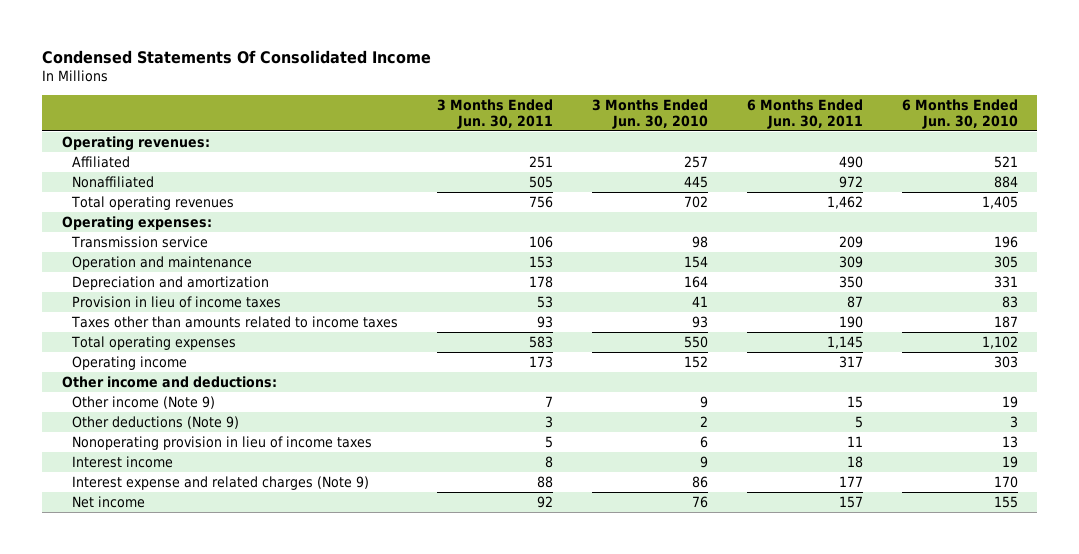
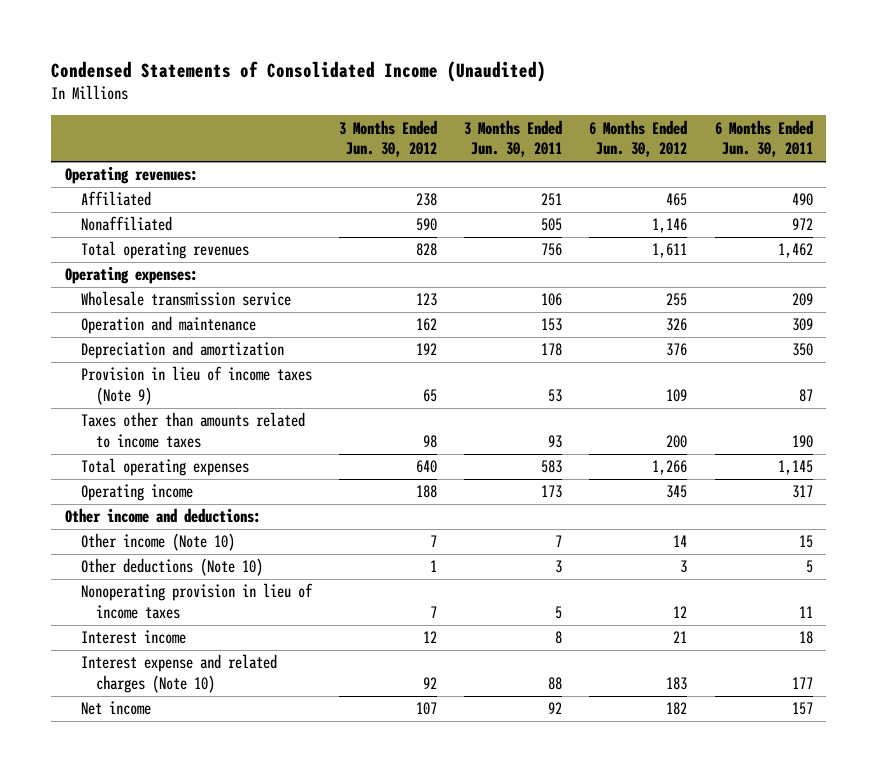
[42,50,432,65] Condensed Statements Of Consolidated Income -> [51,60,547,82] Condensed Statements of Consolidated Income (Unaudited)
[591,98,708,129] 3 Months Ended Jun. 30, 2010 -> none
[901,98,1018,129] 6 Months Ended Jun. 30, 2010 -> none
none -> [338,119,437,158] 3 Months Ended Jun. 30, 2012
none -> [589,119,688,158] 6 Months Ended Jun. 30, 2012
[71,235,209,248] Transmission service -> [80,291,291,307] Wholesale transmission service
[72,295,282,308] Provision in lieu of income taxes -> [80,366,312,405] Provision in lieu of income taxes (Note 9)
[72,395,216,409] Other income (Note 9) -> [80,533,235,552] Other income (Note 10)
[72,415,240,429] Other deductions (Note 9) -> [80,558,263,577] Other deductions (Note 10)
[72,475,370,490] Interest expense and related charges (Note 9) -> [80,654,277,693] Interest expense and related charges (Note 10)

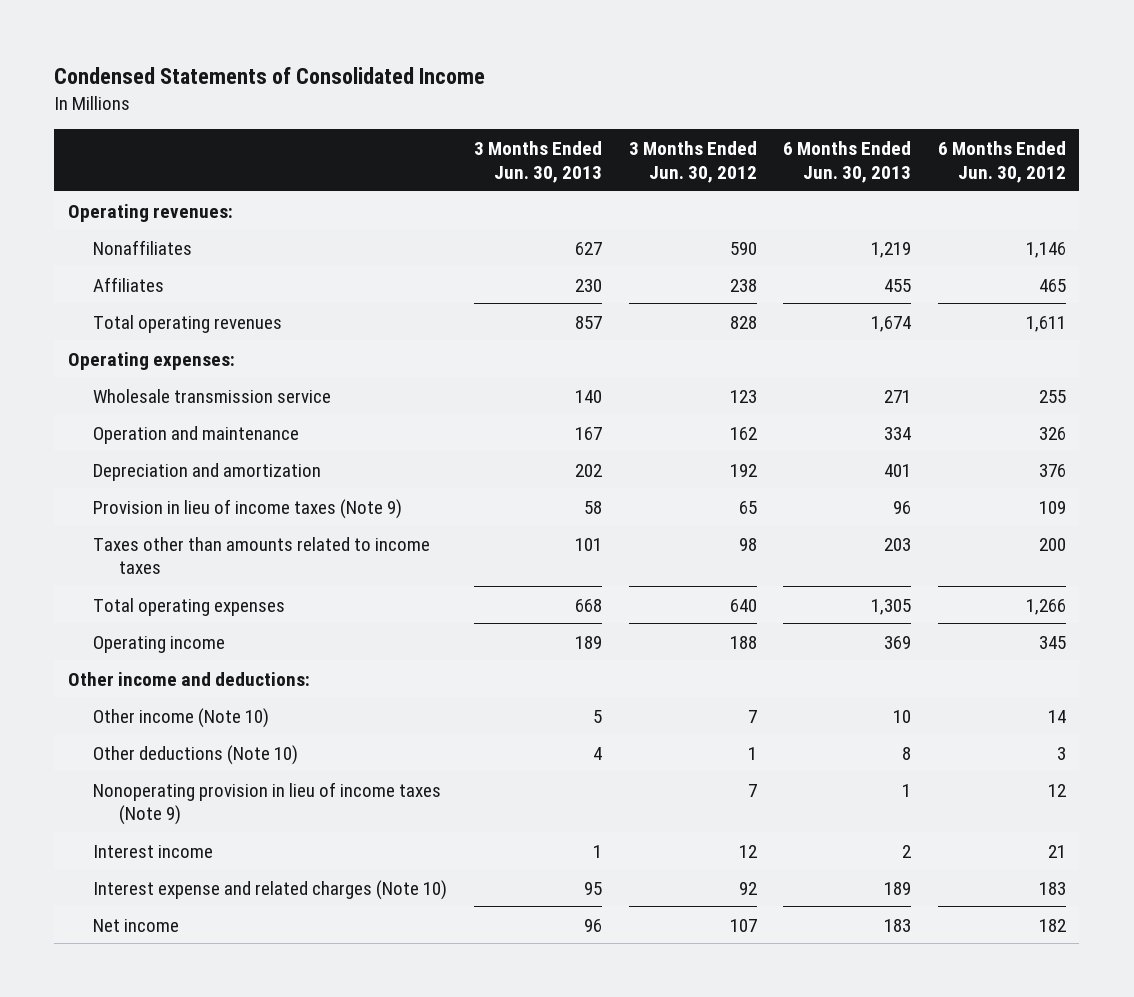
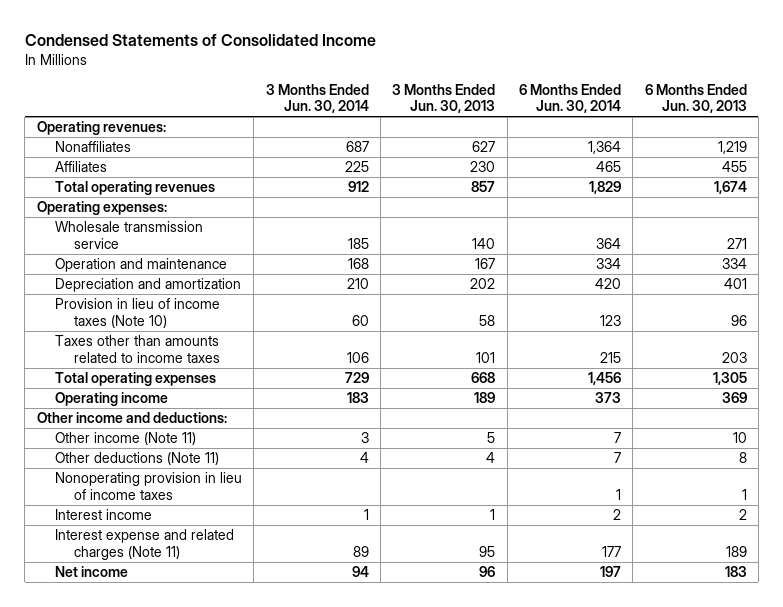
[628,141,757,183] 3 Months Ended Jun. 30, 2012 -> none
[937,141,1066,183] 6 Months Ended Jun. 30, 2012 -> none
none -> [265,83,369,114] 3 Months Ended Jun. 30, 2014
none -> [518,83,621,114] 6 Months Ended Jun. 30, 2014
[93,498,403,519] Provision in lieu of income taxes (Note 9) -> [55,298,221,328] Provision in lieu of income taxes (Note 10)
[93,707,270,728] Other income (Note 10) -> [55,432,197,446] Other income (Note 11)
[93,744,299,765] Other deductions (Note 10) -> [55,452,220,466] Other deductions (Note 11)
[93,781,442,826] Nonoperating provision in lieu of income taxes (Note 9) -> [55,472,243,500] Nonoperating provision in lieu of income taxes
[93,879,448,900] Interest expense and related charges (Note 10) -> [55,529,235,560] Interest expense and related charges (Note 11)

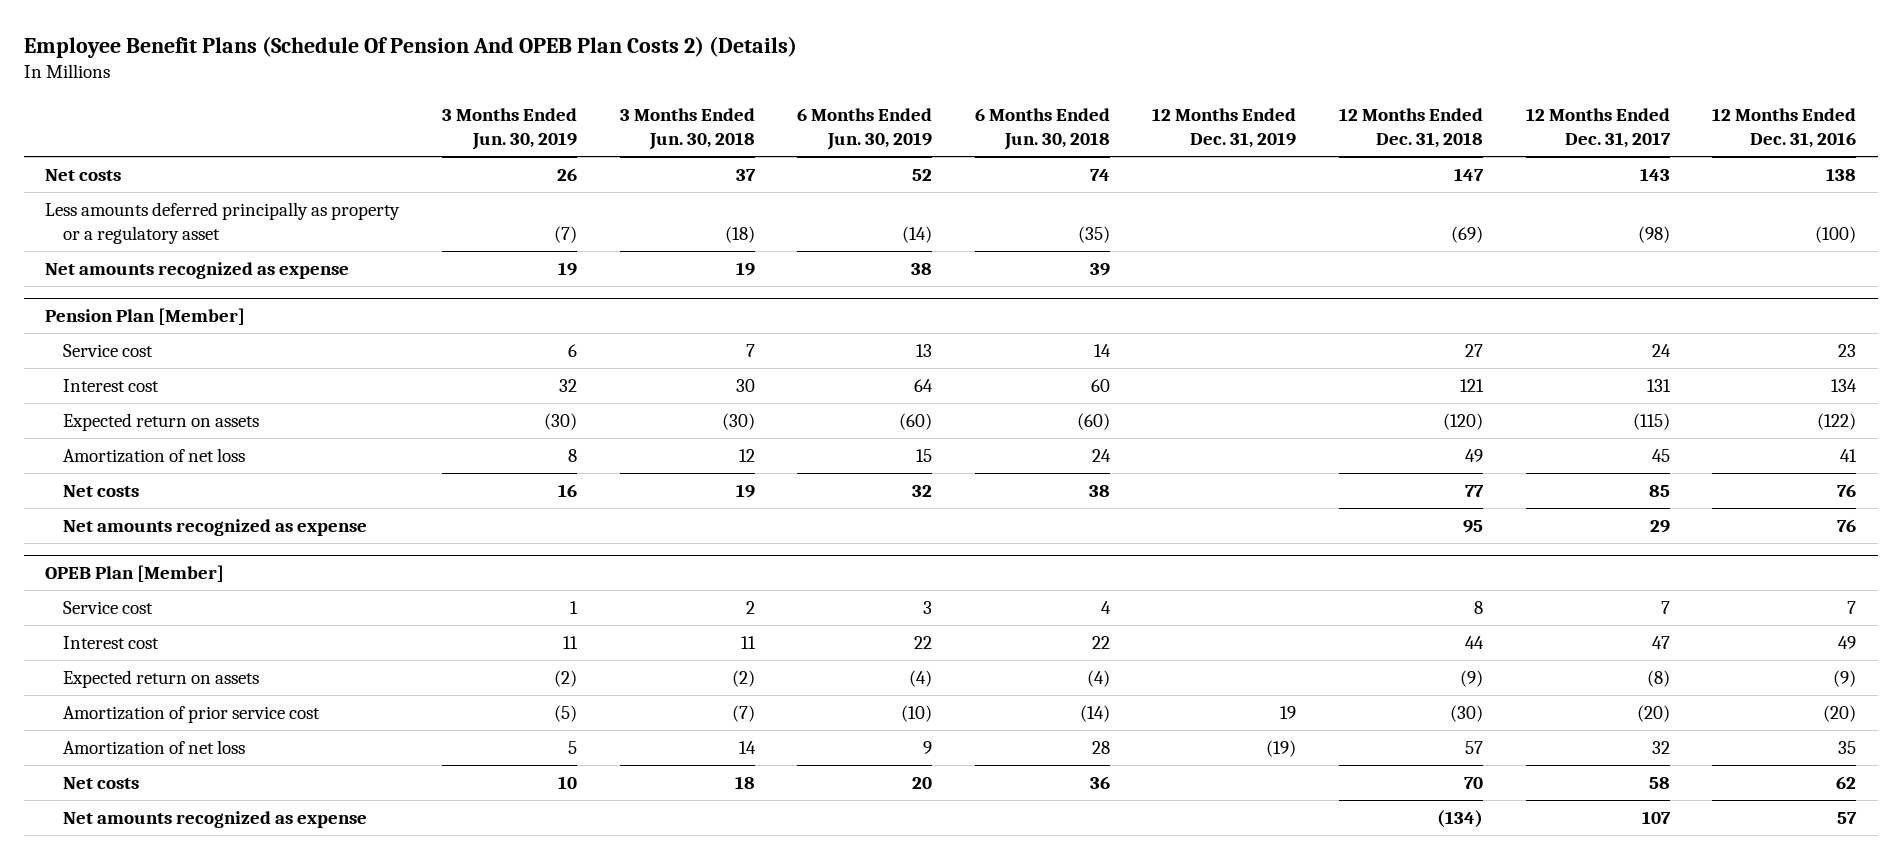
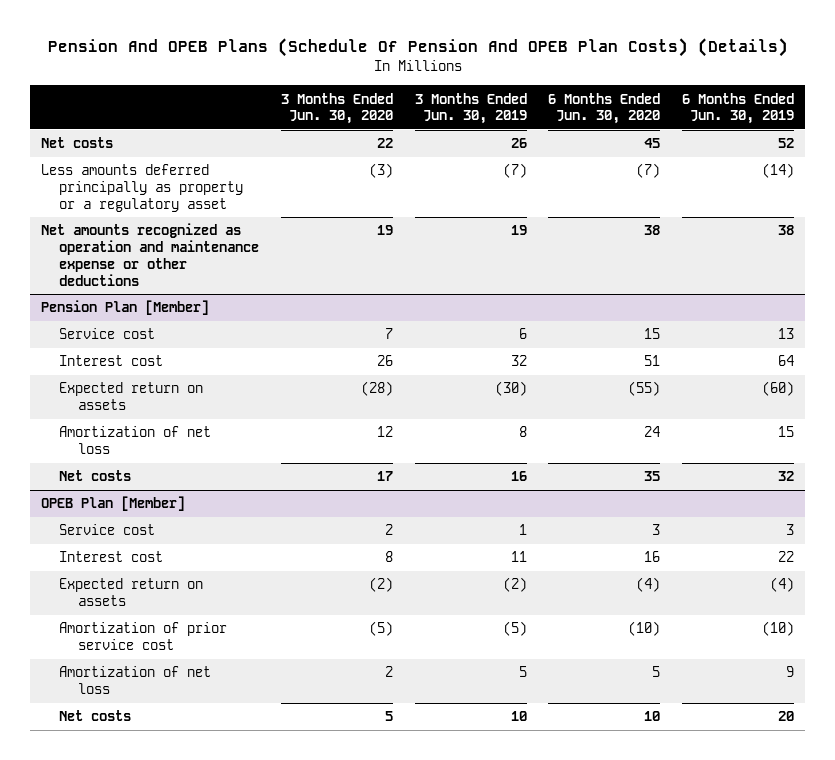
[24,36,798,59] Employee Benefit Plans (Schedule Of Pension And OPEB Plan Costs 2) (Details) -> [47,38,788,58] Pension And OPEB Plans (Schedule Of Pension And OPEB Plan Costs) (Details)
[619,107,755,151] 3 Months Ended Jun. 30, 2018 -> none
[974,107,1110,151] 6 Months Ended Jun. 30, 2018 -> none
[1152,107,1297,149] 12 Months Ended Dec. 31, 2019 -> none
[1339,107,1484,149] 12 Months Ended Dec. 31, 2018 -> none
[1525,107,1671,149] 12 Months Ended Dec. 31, 2017 -> none
[1712,107,1857,149] 12 Months Ended Dec. 31, 2016 -> none
none -> [281,92,394,125] 3 Months Ended Jun. 30, 2020
none -> [548,92,661,125] 6 Months Ended Jun. 30, 2020
[45,261,350,279] Net amounts recognized as expense -> [41,223,260,286] Net amounts recognized as operation and maintenance expense or other deductions
[63,518,368,536] Net amounts recognized as expense -> none
[63,810,368,828] Net amounts recognized as expense -> none

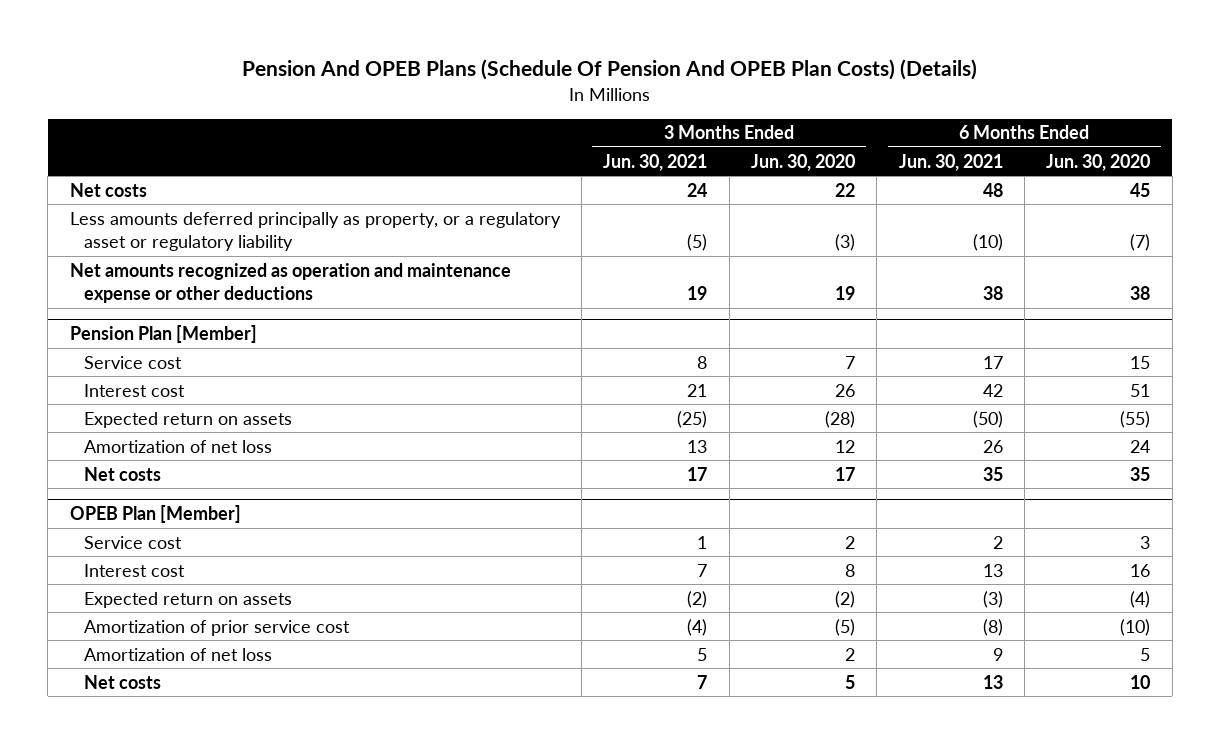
[414,92,527,125] 3 Months Ended Jun. 30, 2019 -> none
[682,92,795,125] 6 Months Ended Jun. 30, 2019 -> none
none -> [603,153,708,171] Jun. 30, 2021
none -> [898,153,1003,171] Jun. 30, 2021
[41,164,244,212] Less amounts deferred principally as property or a regulatory asset -> [69,211,561,252] Less amounts deferred principally as property, or a regulatory asset or regulatory liability

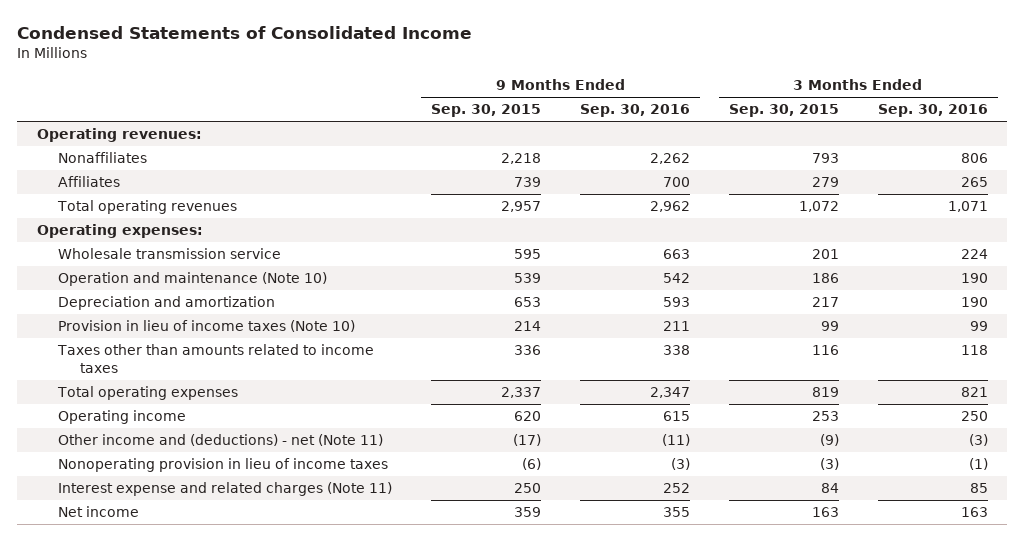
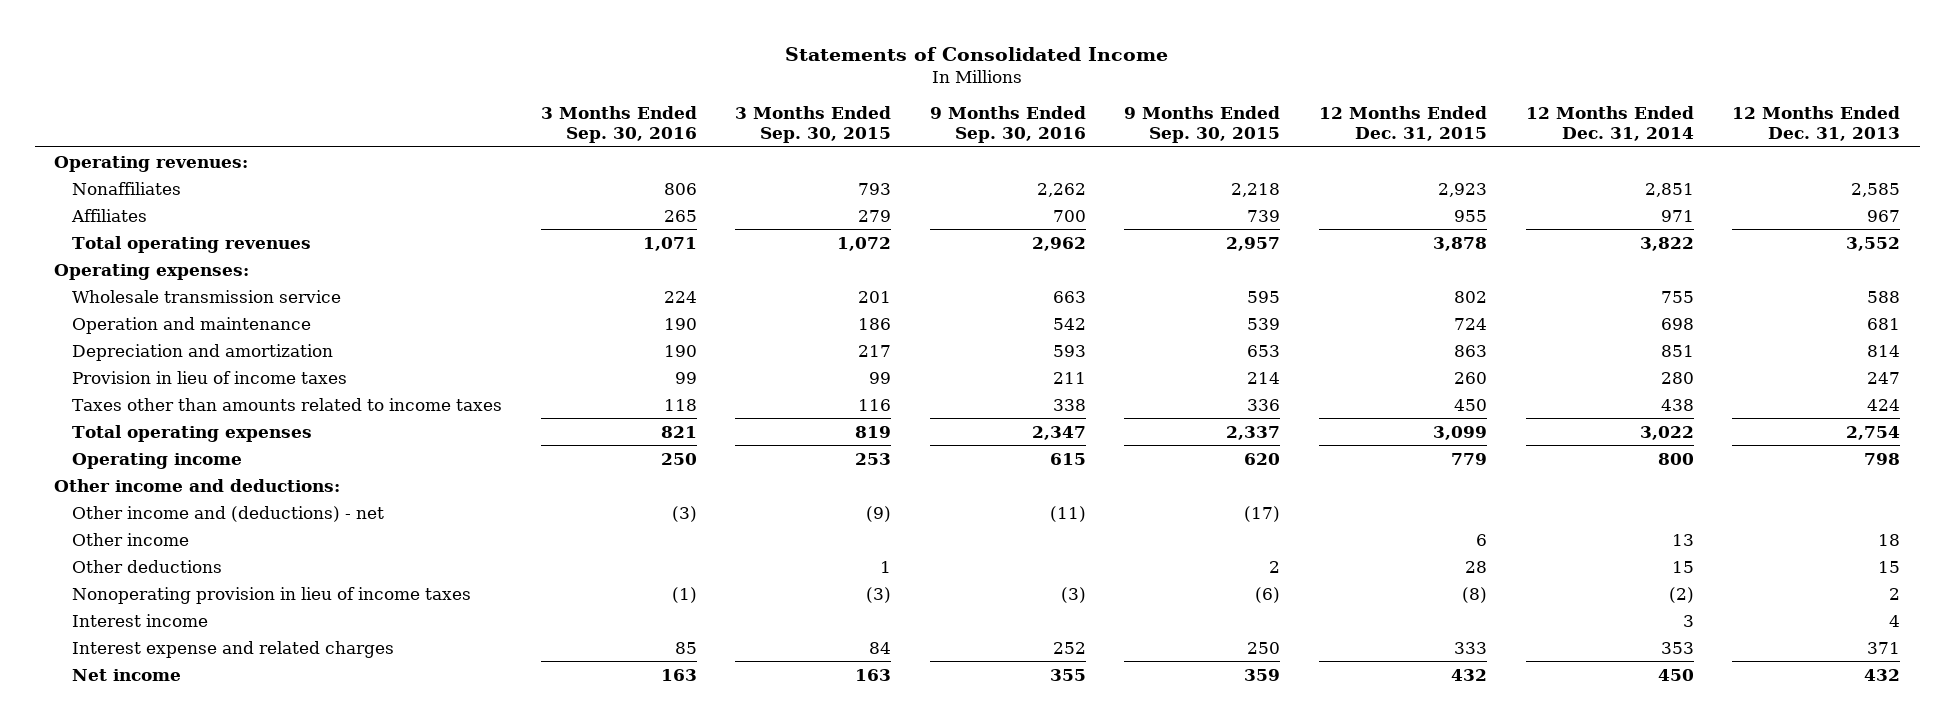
[17,26,473,40] Condensed Statements of Consolidated Income -> [785,46,1169,61] Statements of Consolidated Income
none -> [1319,106,1488,142] 12 Months Ended Dec. 31, 2015
none -> [1525,106,1694,142] 12 Months Ended Dec. 31, 2014
none -> [1732,106,1901,142] 12 Months Ended Dec. 31, 2013
[58,272,328,287] Operation and maintenance (Note 10) -> [72,316,312,334] Operation and maintenance
[58,320,356,333] Provision in lieu of income taxes (Note 10) -> [72,370,348,384] Provision in lieu of income taxes
none -> [54,478,341,492] Other income and deductions:
[58,434,384,447] Other income and (deductions) - net (Note 11) -> [72,505,385,522] Other income and (deductions) - net
none -> [72,532,190,546] Other income
none -> [72,559,223,573] Other deductions
none -> [72,613,209,627] Interest income
[58,482,393,497] Interest expense and related charges (Note 11) -> [72,640,395,658] Interest expense and related charges

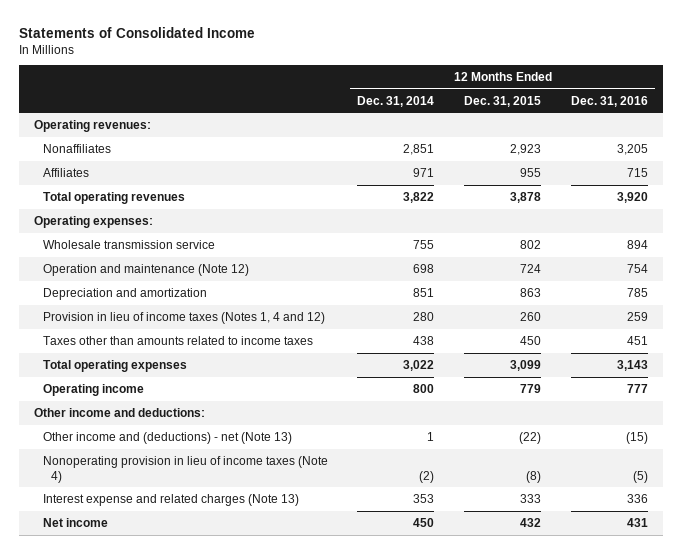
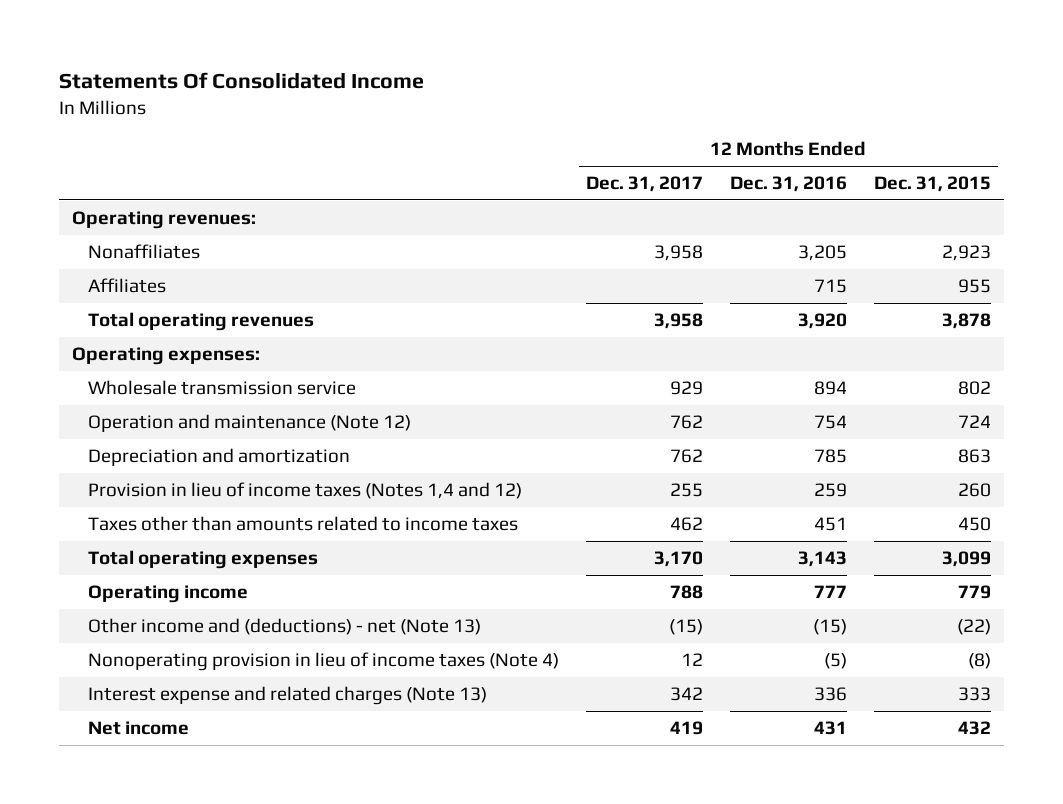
[19,26,256,38] Statements of Consolidated Income -> [58,72,424,90] Statements Of Consolidated Income
[357,95,435,107] Dec. 31, 2014 -> none
none -> [585,175,703,192] Dec. 31, 2017
[42,311,325,324] Provision in lieu of income taxes (Notes 1, 4 and 12) -> [87,481,522,499] Provision in lieu of income taxes (Notes 1,4 and 12)
[34,407,206,417] Other income and deductions: -> none

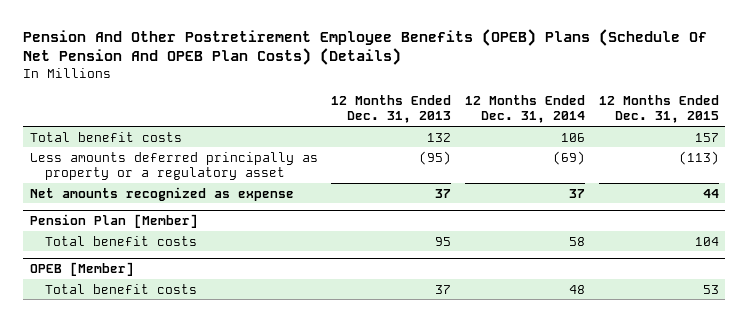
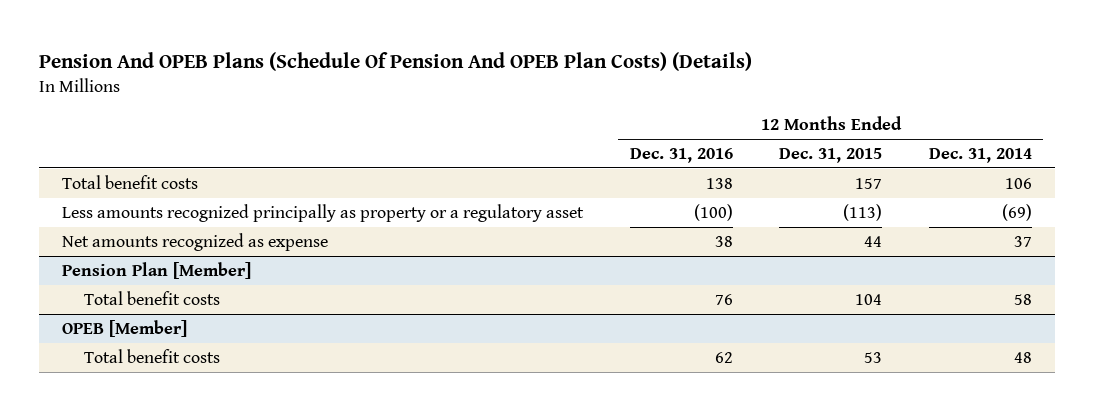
[22,29,707,66] Pension And Other Postretirement Employee Benefits (OPEB) Plans (Schedule Of Net Pension And OPEB Plan Costs) (Details) -> [39,51,753,71] Pension And OPEB Plans (Schedule Of Pension And OPEB Plan Costs) (Details)
[331,95,452,124] 12 Months Ended Dec. 31, 2013 -> none
none -> [629,148,733,164] Dec. 31, 2016
[29,151,318,180] Less amounts deferred principally as property or a regulatory asset -> [62,203,585,222] Less amounts recognized principally as property or a regulatory asset

